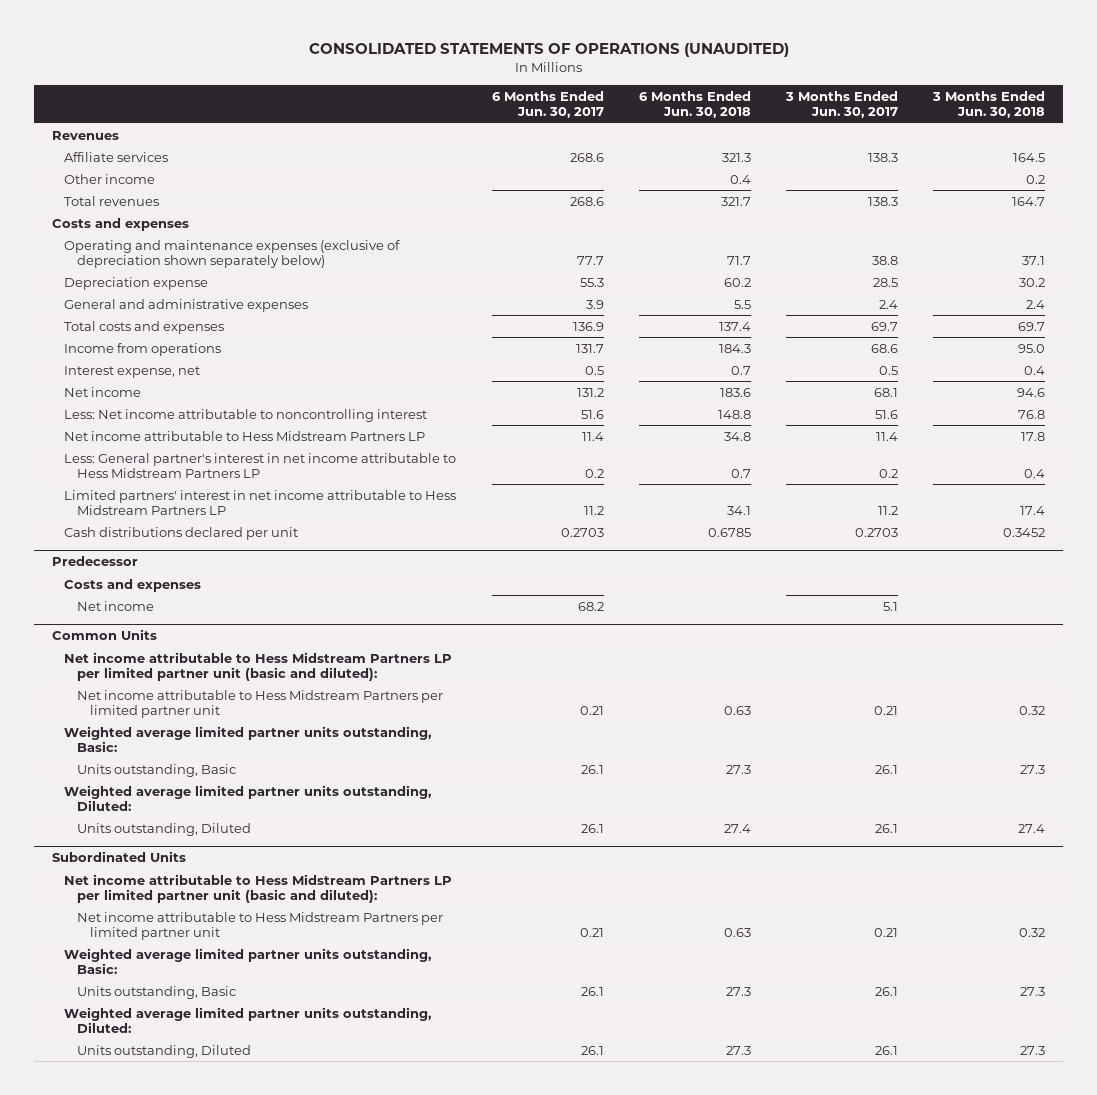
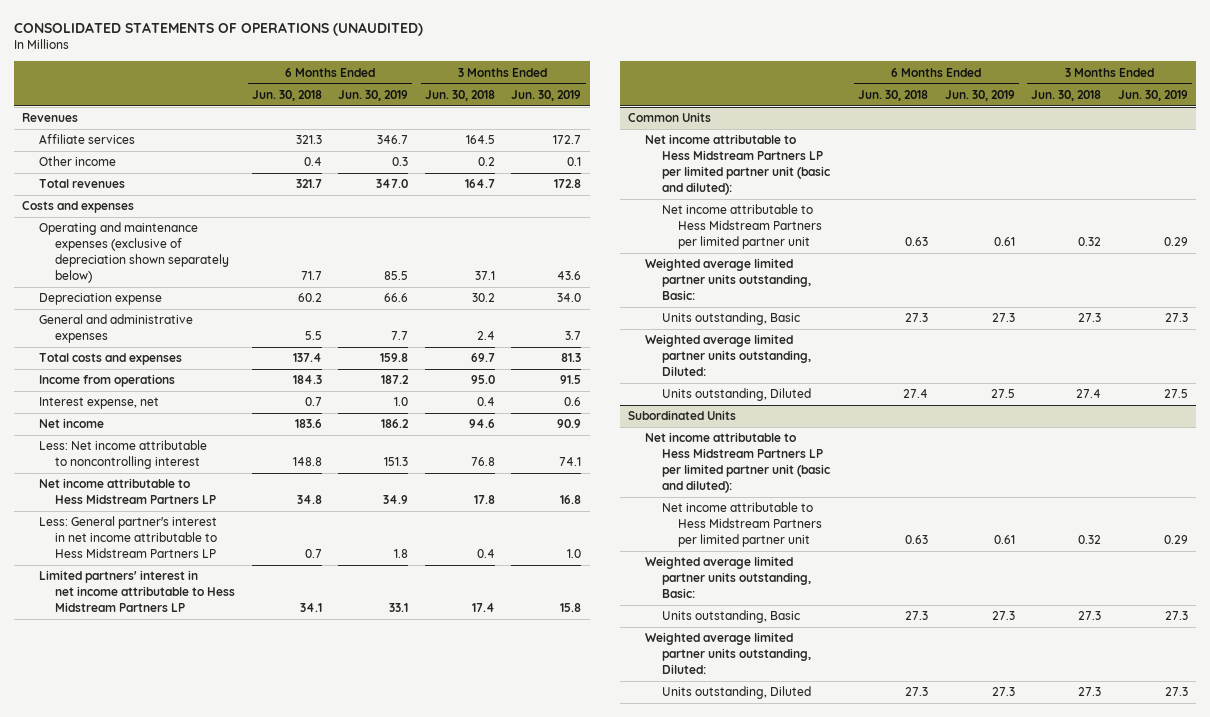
[491,90,604,119] 6 Months Ended Jun. 30, 2017 -> none
[785,90,899,119] 3 Months Ended Jun. 30, 2017 -> none
none -> [338,90,409,102] Jun. 30, 2019
none -> [511,90,582,102] Jun. 30, 2019
[64,526,299,540] Cash distributions declared per unit -> none
[51,556,138,567] Predecessor -> none
[64,578,202,592] Costs and expenses -> none
[76,600,154,611] Net income -> none

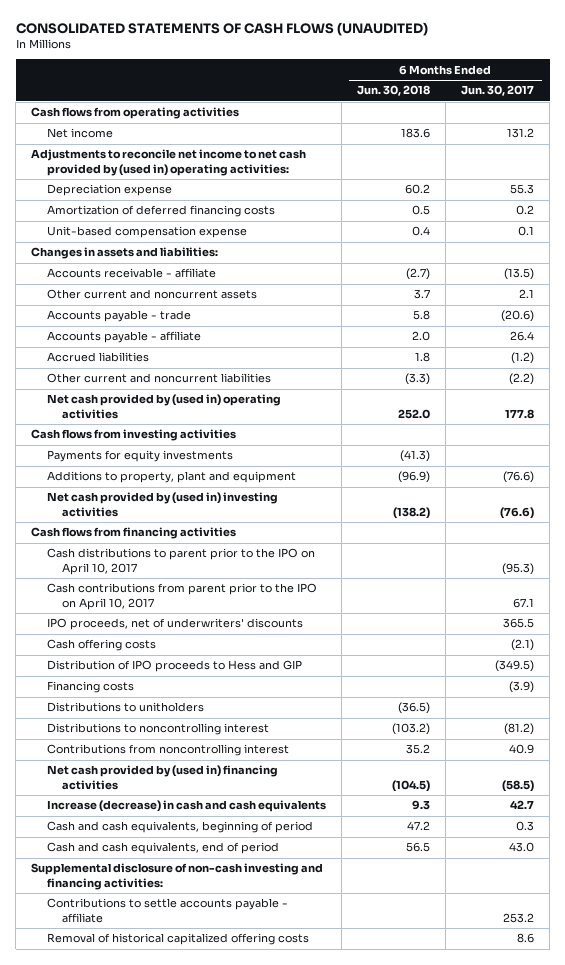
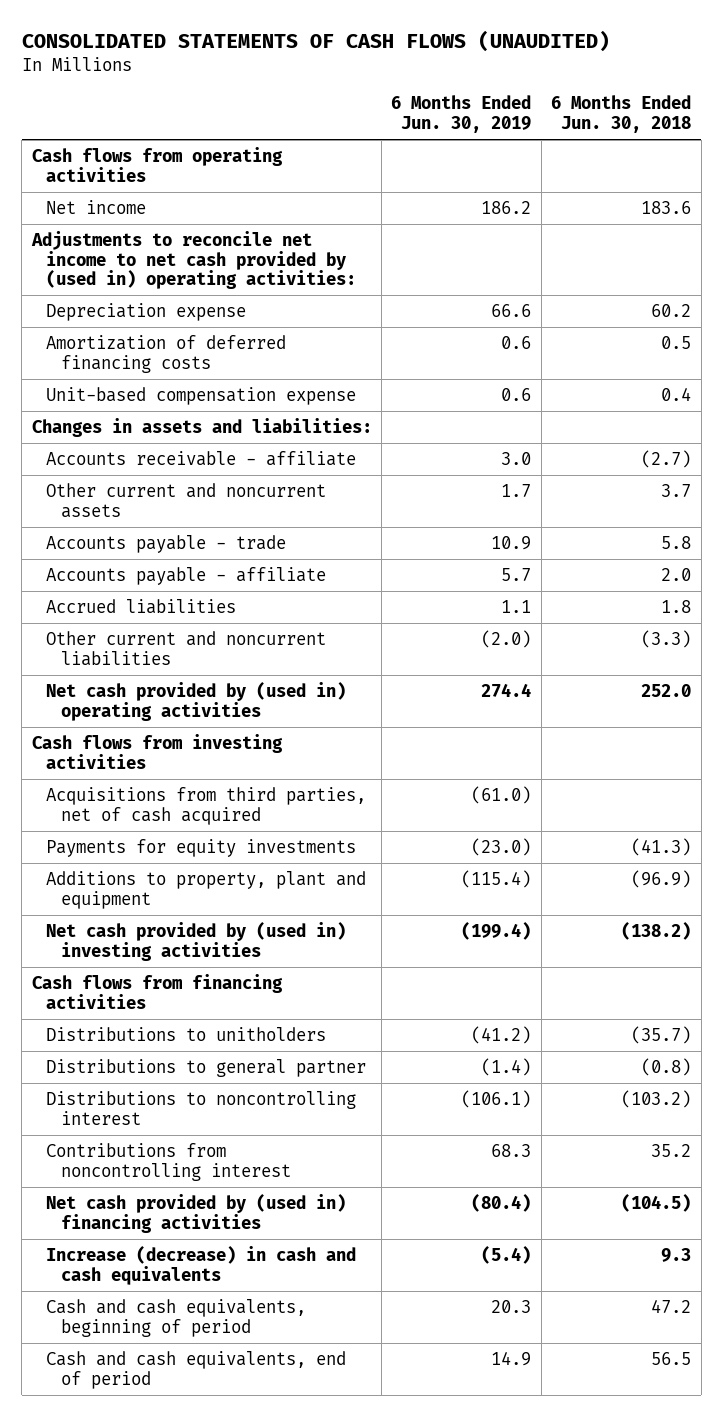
[461,85,535,97] Jun. 30, 2017 -> none
none -> [391,95,532,134] 6 Months Ended Jun. 30, 2019
none -> [46,786,367,825] Acquisitions from third parties, net of cash acquired
[46,548,315,575] Cash distributions to parent prior to the IPO on April 10, 2017 -> none
[46,583,317,610] Cash contributions from parent prior to the IPO on April 10, 2017 -> none
[46,618,303,631] IPO proceeds, net of underwriters' discounts -> none
[46,639,156,652] Cash offering costs -> none
[46,660,302,673] Distribution of IPO proceeds to Hess and GIP -> none
[46,681,134,694] Financing costs -> none
[397,702,430,715] (36.5) -> [631,1025,692,1044] (35.7)
none -> [46,1058,367,1077] Distributions to general partner
[31,863,324,890] Supplemental disclosure of non-cash investing and financing activities: -> none
[46,898,288,923] Contributions to settle accounts payable - affiliate -> none
[46,933,309,946] Removal of historical capitalized offering costs -> none

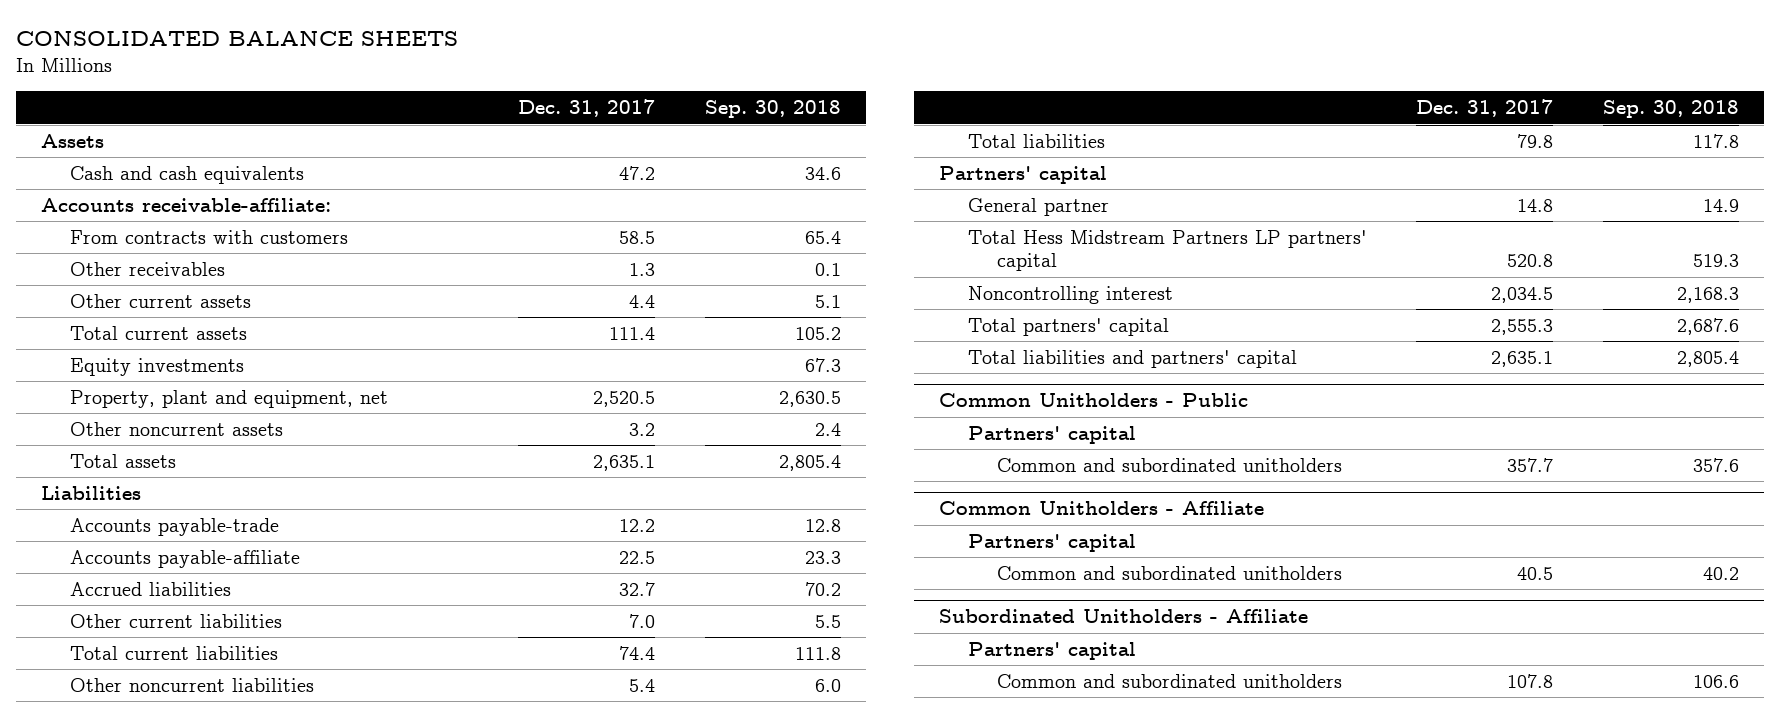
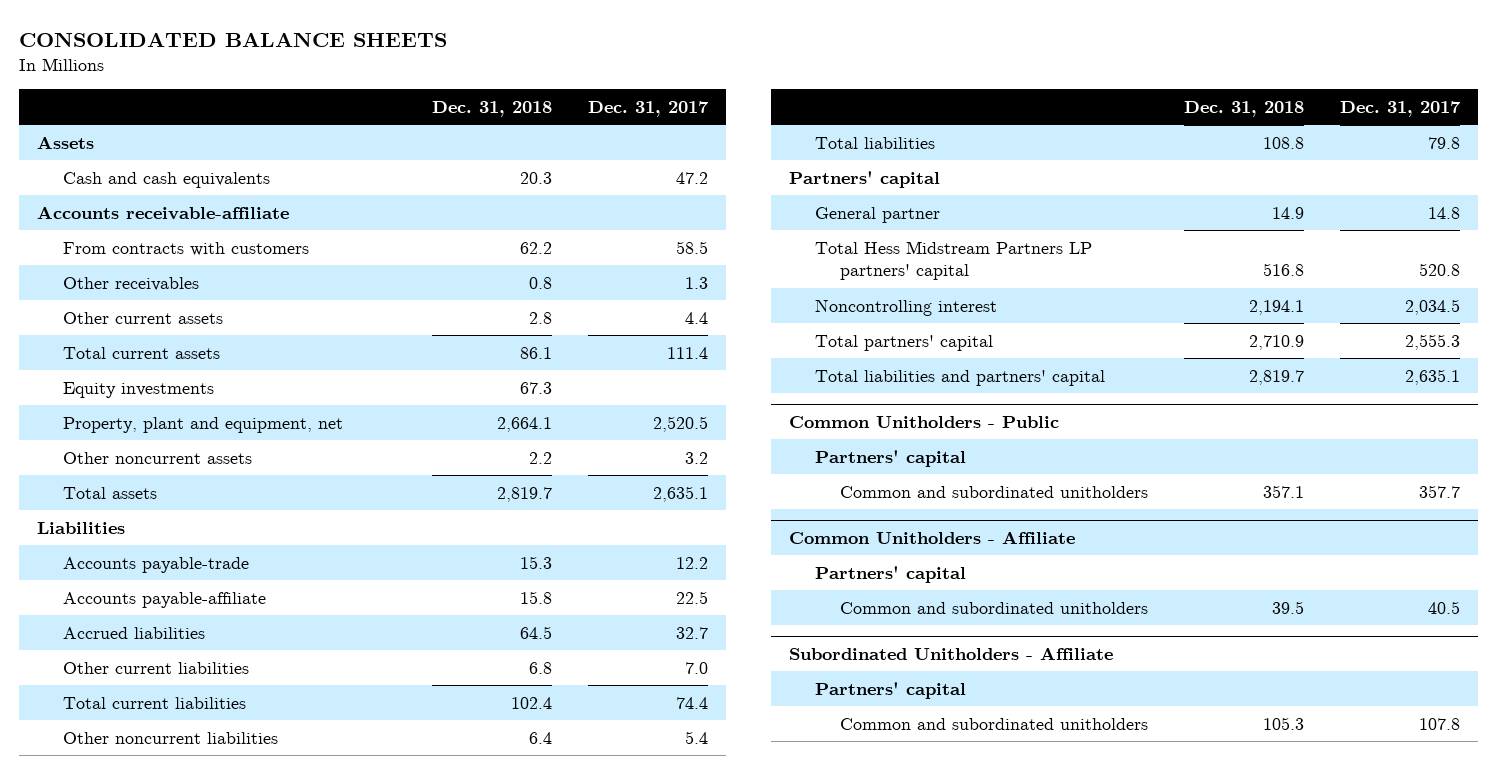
[705,100,842,119] Sep. 30, 2018 -> none
none -> [432,101,553,118] Dec. 31, 2018
[40,197,331,212] Accounts receivable-affiliate: -> [36,205,289,220] Accounts receivable-affiliate

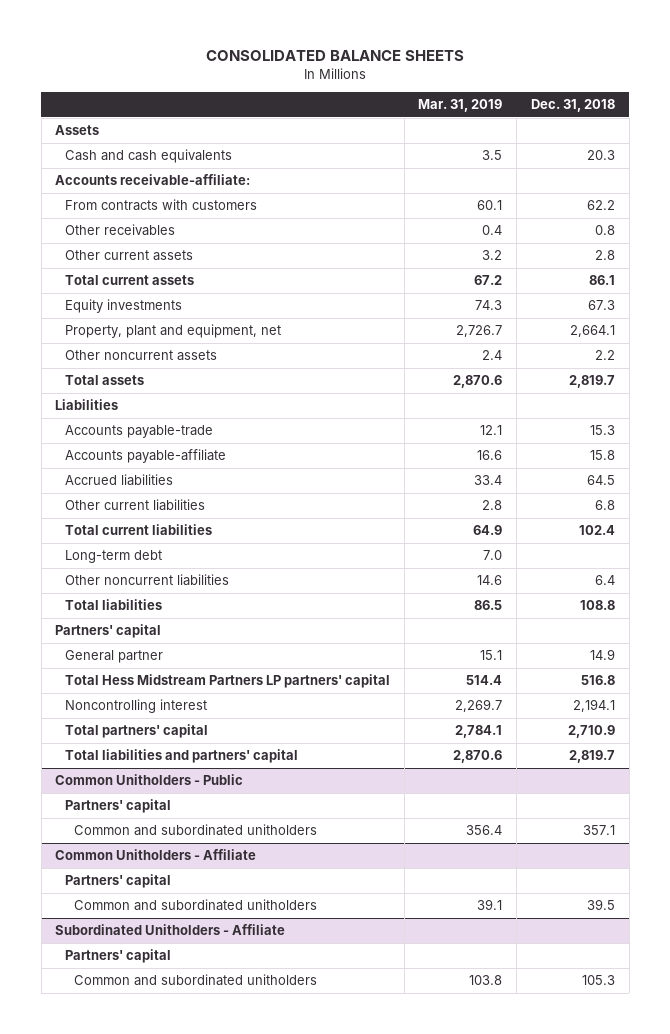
[587,101,709,118] Dec. 31, 2017 -> none
none -> [418,99,503,113] Mar. 31, 2019
[36,205,289,220] Accounts receivable-affiliate -> [55,174,251,186] Accounts receivable-affiliate:
none -> [64,550,162,564] Long-term debt

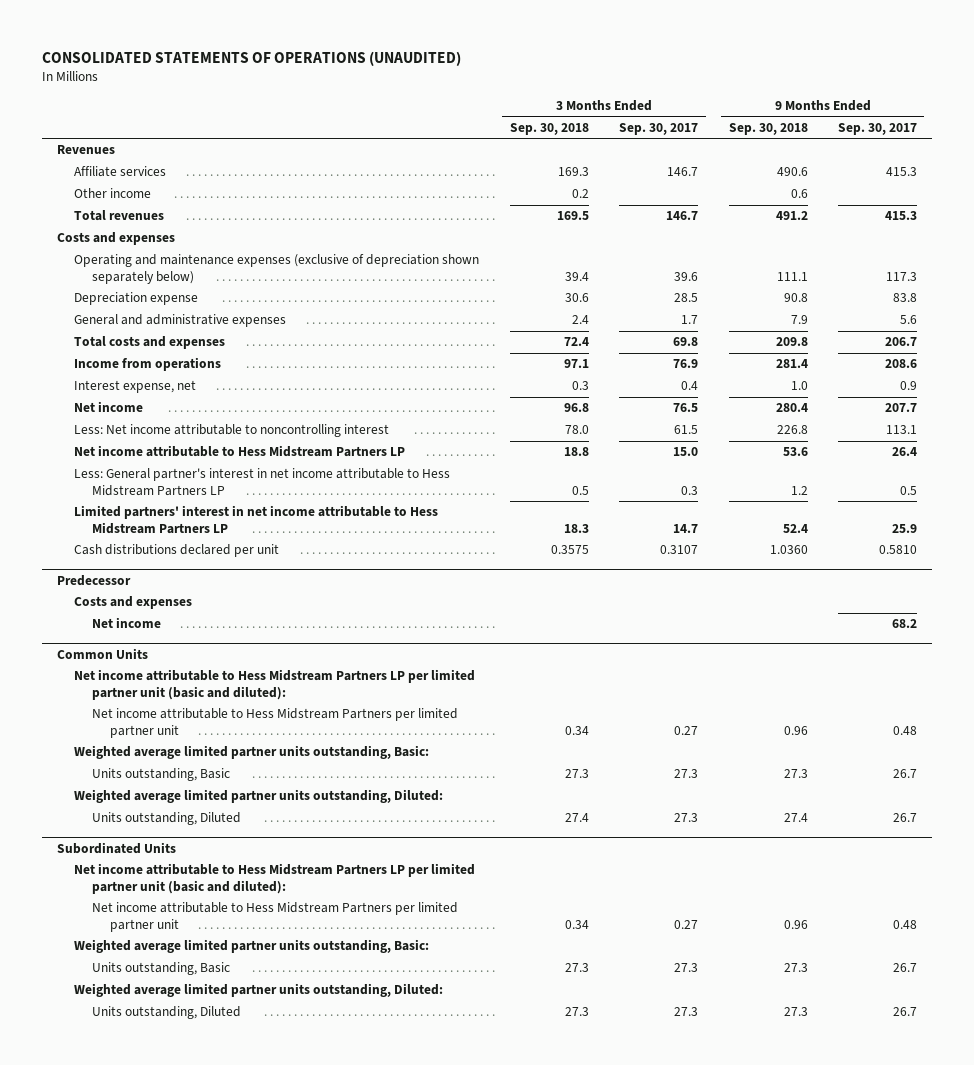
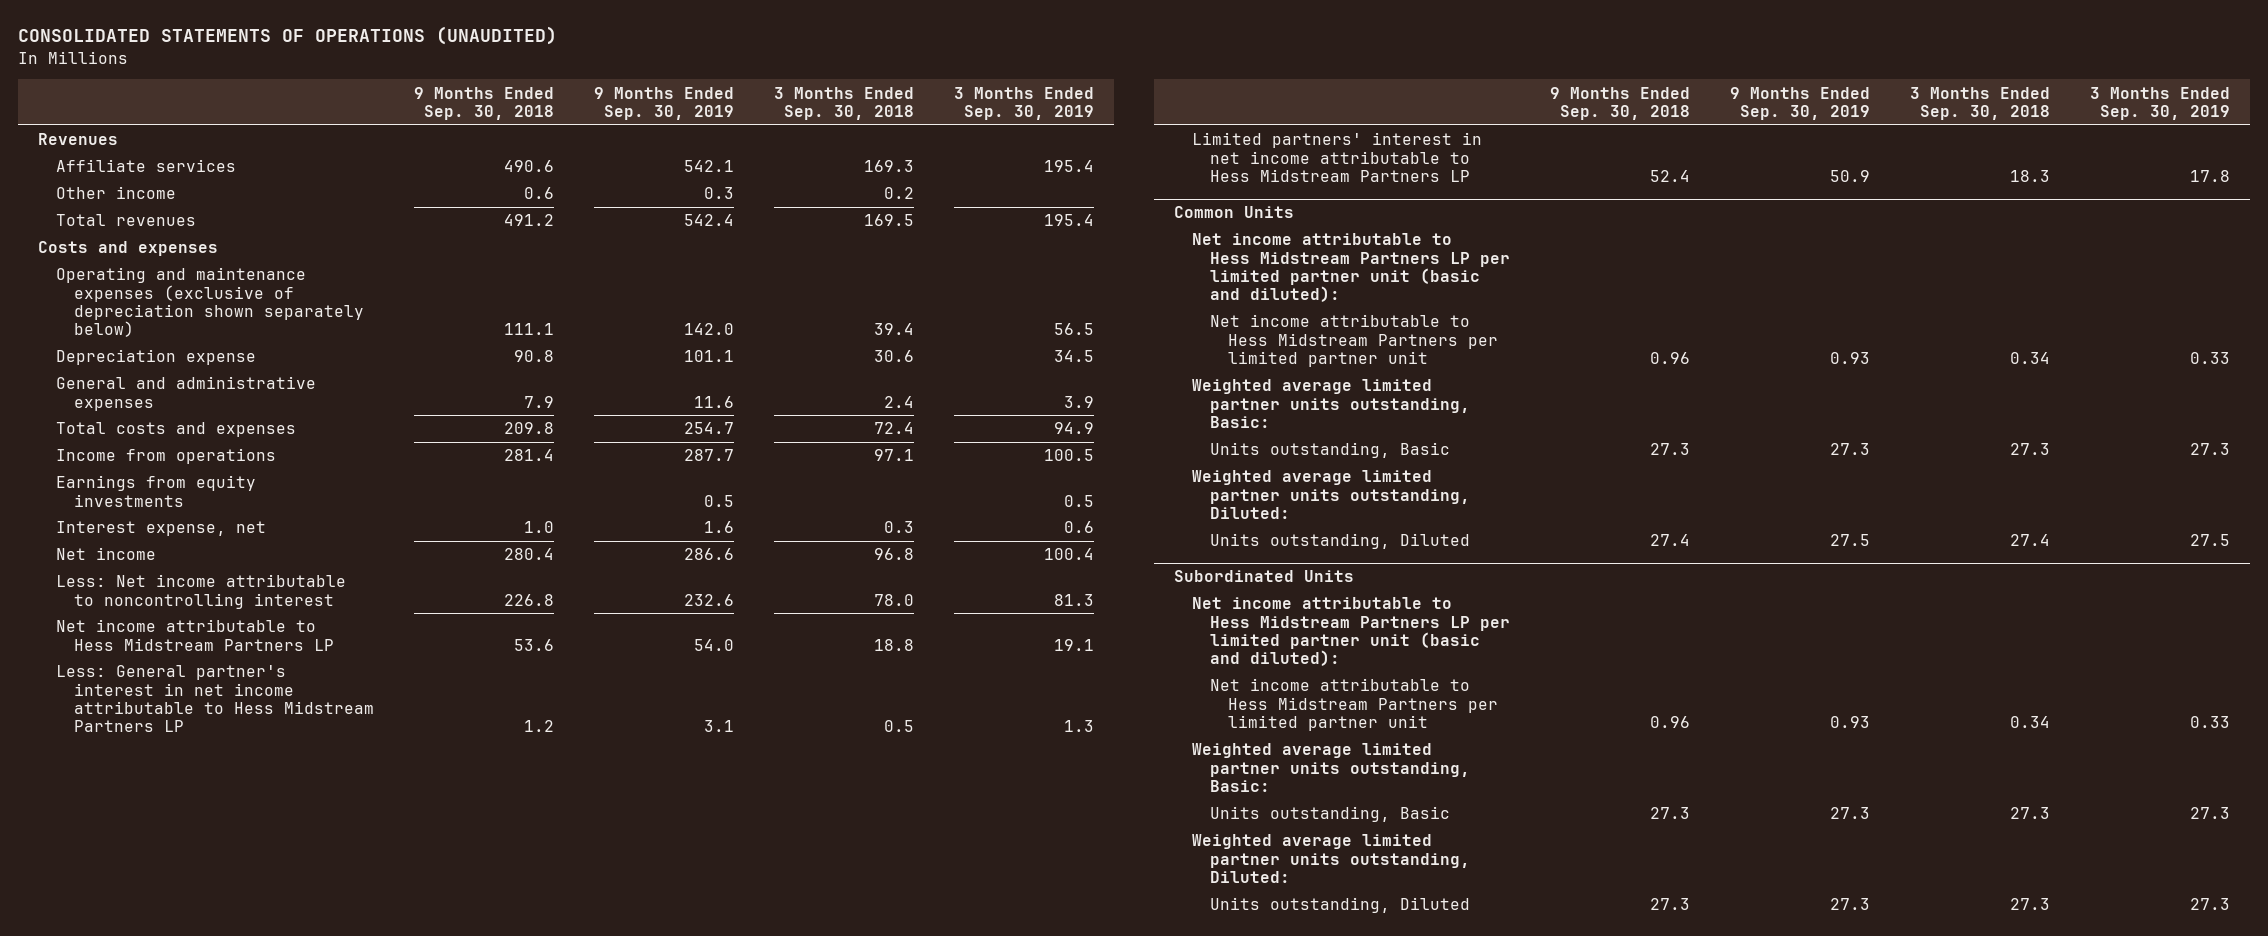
[619,122,699,135] Sep. 30, 2017 -> none
[837,122,917,135] Sep. 30, 2017 -> none
none -> [594,86,735,120] 9 Months Ended Sep. 30, 2019
none -> [954,86,1095,120] 3 Months Ended Sep. 30, 2019
none -> [56,475,257,507] Earnings from equity investments
[74,544,280,558] Cash distributions declared per unit -> none
[56,574,131,586] Predecessor -> none
[74,596,193,610] Costs and expenses -> none
[92,617,162,629] Net income -> none

